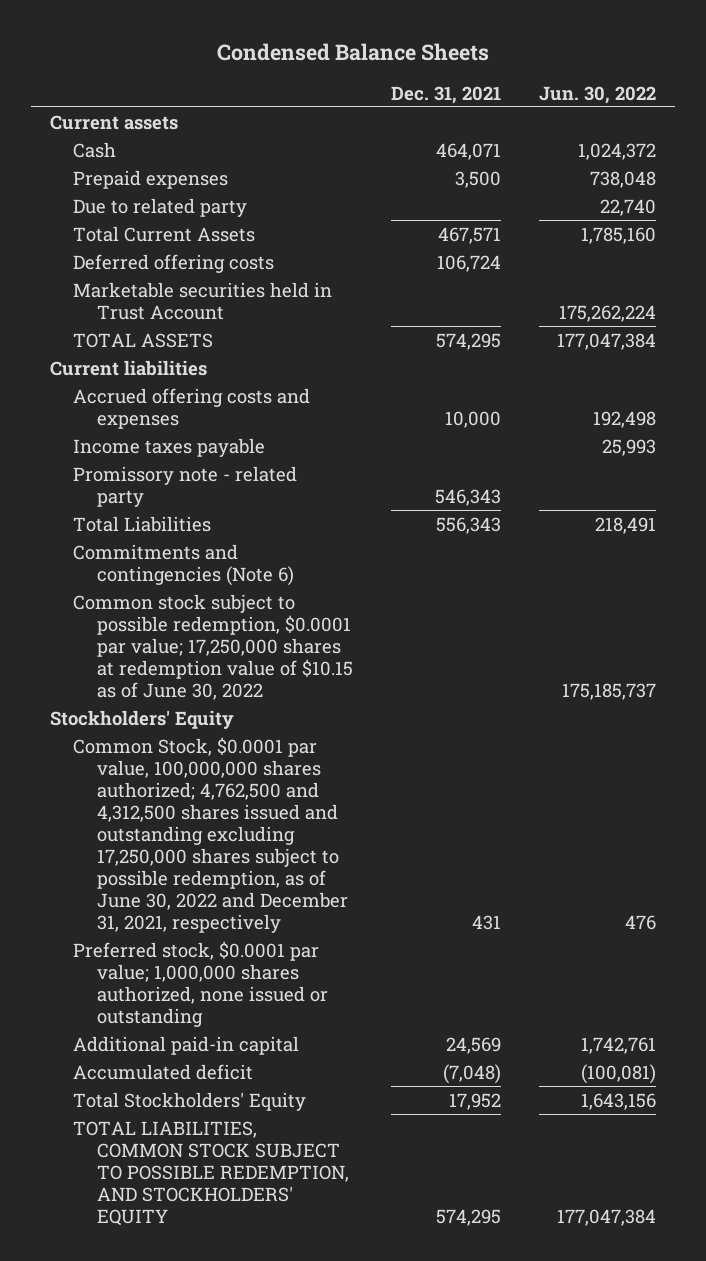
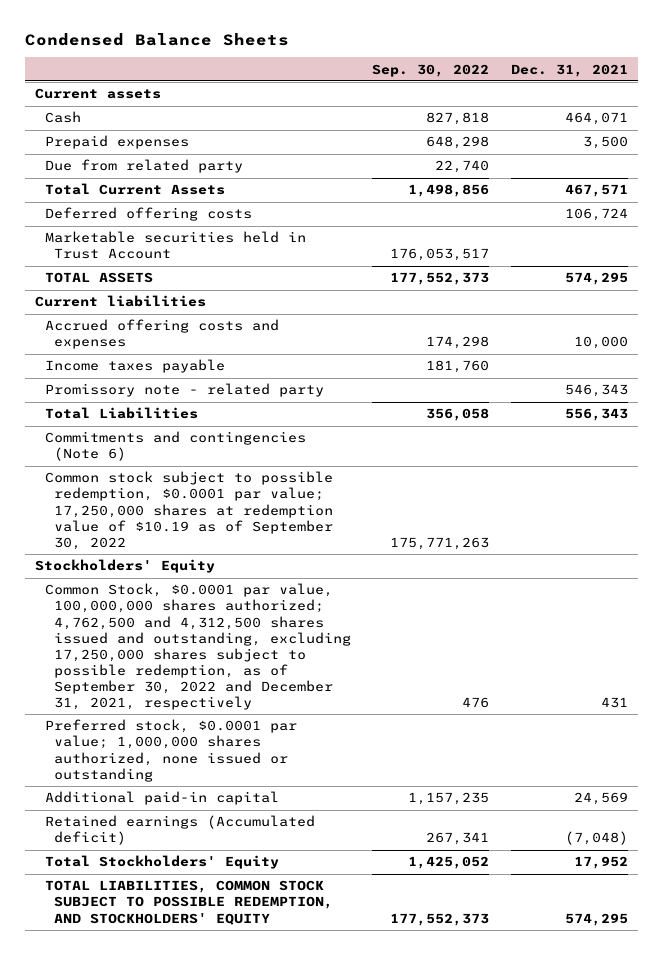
[539,85,657,104] Jun. 30, 2022 -> none
none -> [372,63,490,77] Sep. 30, 2022
[73,197,248,217] Due to related party -> [44,159,243,174] Due from related party
[73,593,353,700] Common stock subject to possible redemption, $0.0001 par value; 17,250,000 shares at redemption value of $10.15 as of June 30, 2022 -> [44,471,334,550] Common stock subject to possible redemption, $0.0001 par value; 17,250,000 shares at redemption value of $10.19 as of September 30, 2022
[73,736,348,934] Common Stock, $0.0001 par value, 100,000,000 shares authorized; 4,762,500 and 4,312,500 shares issued and outstanding excluding 17,250,000 shares subject to possible redemption, as of June 30, 2022 and December 31, 2021, respectively -> [44,583,352,711] Common Stock, $0.0001 par value, 100,000,000 shares authorized; 4,762,500 and 4,312,500 shares issued and outstanding, excluding 17,250,000 shares subject to possible redemption, as of September 30, 2022 and December 31, 2021, respectively
[73,1063,254,1080] Accumulated deficit -> [44,815,315,846] Retained earnings (Accumulated deficit)

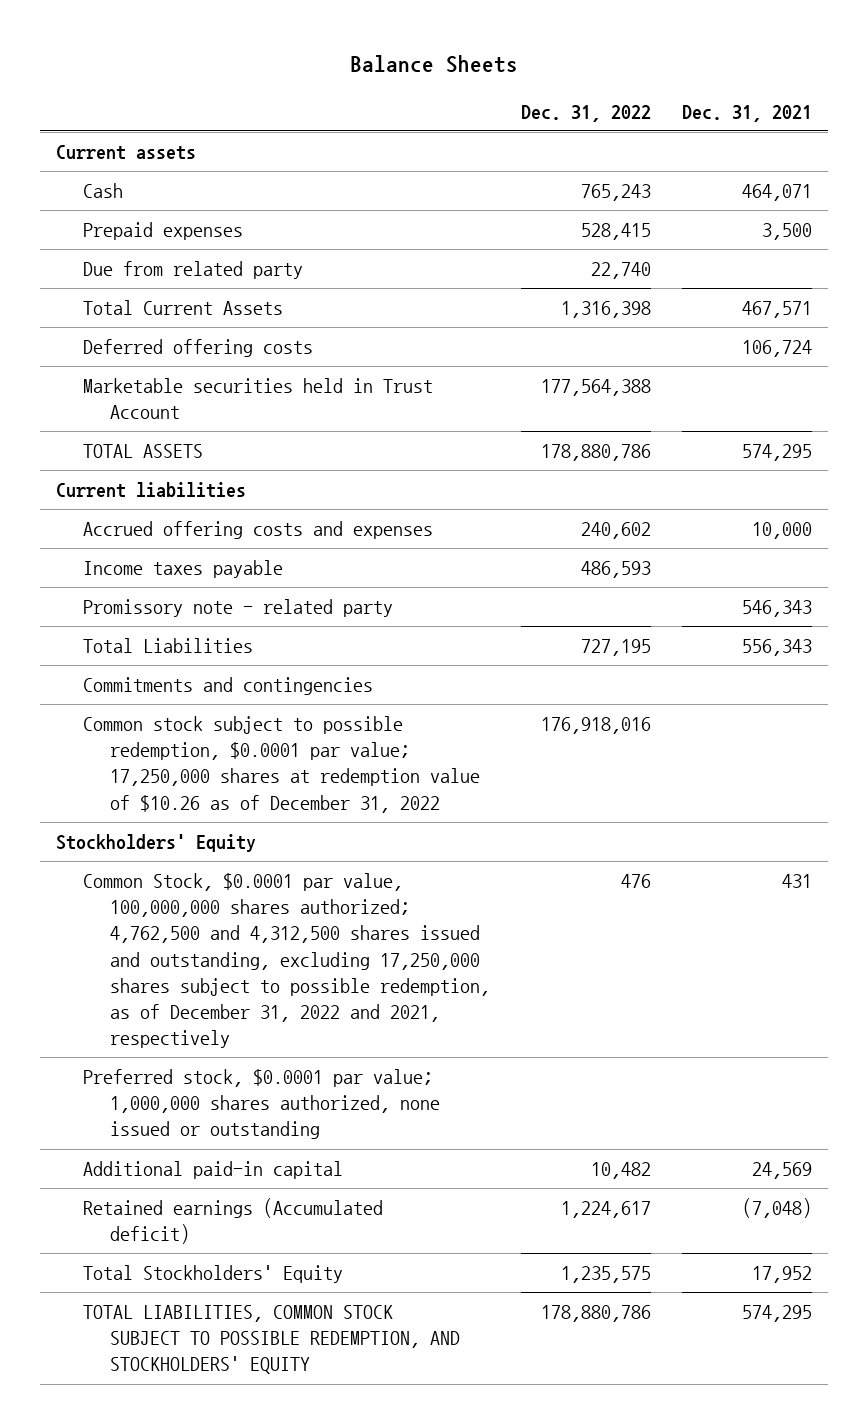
[24,32,289,46] Condensed Balance Sheets -> [349,55,518,74] Balance Sheets
[372,63,490,77] Sep. 30, 2022 -> none
none -> [520,104,651,122] Dec. 31, 2022
[44,431,306,462] Commitments and contingencies (Note 6) -> [82,677,373,696] Commitments and contingencies
[44,471,334,550] Common stock subject to possible redemption, $0.0001 par value; 17,250,000 shares at redemption value of $10.19 as of September 30, 2022 -> [82,716,480,813] Common stock subject to possible redemption, $0.0001 par value; 17,250,000 shares at redemption value of $10.26 as of December 31, 2022
[44,583,352,711] Common Stock, $0.0001 par value, 100,000,000 shares authorized; 4,762,500 and 4,312,500 shares issued and outstanding, excluding 17,250,000 shares subject to possible redemption, as of September 30, 2022 and December 31, 2021, respectively -> [82,873,490,1049] Common Stock, $0.0001 par value, 100,000,000 shares authorized; 4,762,500 and 4,312,500 shares issued and outstanding, excluding 17,250,000 shares subject to possible redemption, as of December 31, 2022 and 2021, respectively

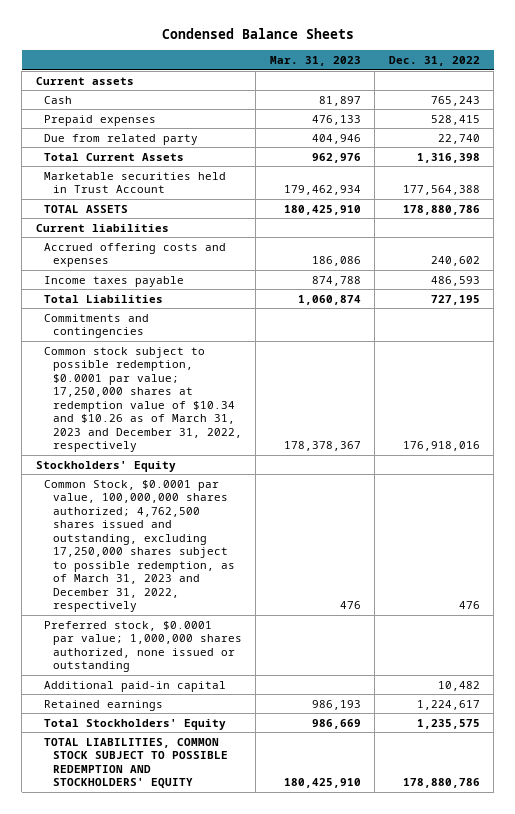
[349,55,518,74] Balance Sheets -> [161,28,354,40] Condensed Balance Sheets
[682,104,813,122] Dec. 31, 2021 -> none
none -> [269,55,361,66] Mar. 31, 2023
[82,339,313,358] Deferred offering costs -> none
[82,599,393,618] Promissory note - related party -> none
[82,716,480,813] Common stock subject to possible redemption, $0.0001 par value; 17,250,000 shares at redemption value of $10.26 as of December 31, 2022 -> [44,346,242,453] Common stock subject to possible redemption, $0.0001 par value; 17,250,000 shares at redemption value of $10.34 and $10.26 as of March 31, 2023 and December 31, 2022, respectively
[82,873,490,1049] Common Stock, $0.0001 par value, 100,000,000 shares authorized; 4,762,500 and 4,312,500 shares issued and outstanding, excluding 17,250,000 shares subject to possible redemption, as of December 31, 2022 and 2021, respectively -> [44,479,235,613] Common Stock, $0.0001 par value, 100,000,000 shares authorized; 4,762,500 shares issued and outstanding, excluding 17,250,000 shares subject to possible redemption, as of March 31, 2023 and December 31, 2022, respectively
[82,1198,383,1245] Retained earnings (Accumulated deficit) -> [44,699,164,711] Retained earnings
[82,1305,460,1375] TOTAL LIABILITIES, COMMON STOCK SUBJECT TO POSSIBLE REDEMPTION, AND STOCKHOLDERS' EQUITY -> [44,737,228,789] TOTAL LIABILITIES, COMMON STOCK SUBJECT TO POSSIBLE REDEMPTION AND STOCKHOLDERS' EQUITY

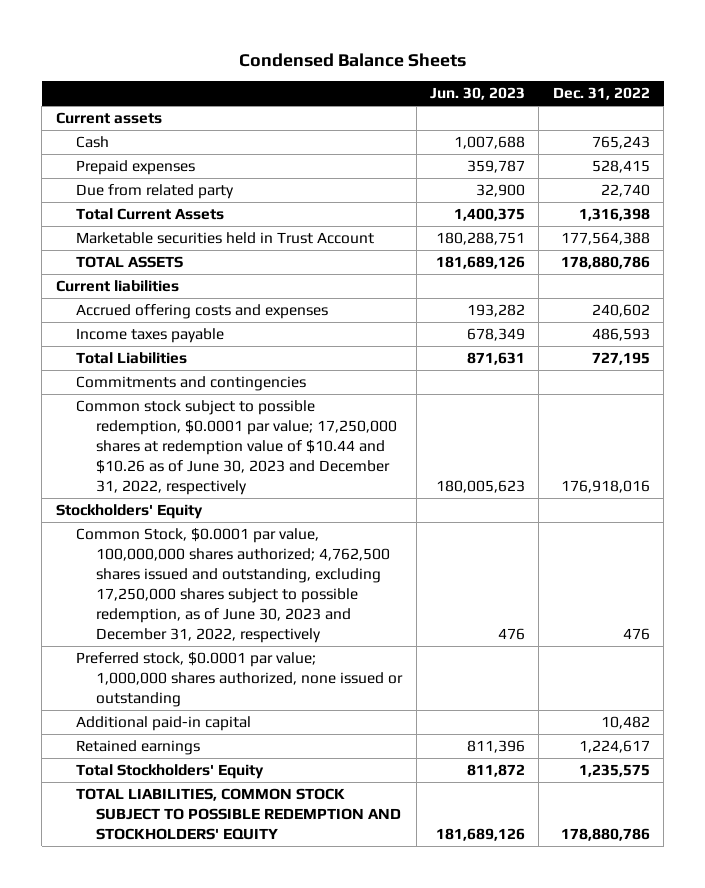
[269,55,361,66] Mar. 31, 2023 -> none
none -> [430,87,526,101] Jun. 30, 2023
[44,346,242,453] Common stock subject to possible redemption, $0.0001 par value; 17,250,000 shares at redemption value of $10.34 and $10.26 as of March 31, 2023 and December 31, 2022, respectively -> [75,400,398,495] Common stock subject to possible redemption, $0.0001 par value; 17,250,000 shares at redemption value of $10.44 and $10.26 as of June 30, 2023 and December 31, 2022, respectively
[44,479,235,613] Common Stock, $0.0001 par value, 100,000,000 shares authorized; 4,762,500 shares issued and outstanding, excluding 17,250,000 shares subject to possible redemption, as of March 31, 2023 and December 31, 2022, respectively -> [75,528,391,643] Common Stock, $0.0001 par value, 100,000,000 shares authorized; 4,762,500 shares issued and outstanding, excluding 17,250,000 shares subject to possible redemption, as of June 30, 2023 and December 31, 2022, respectively

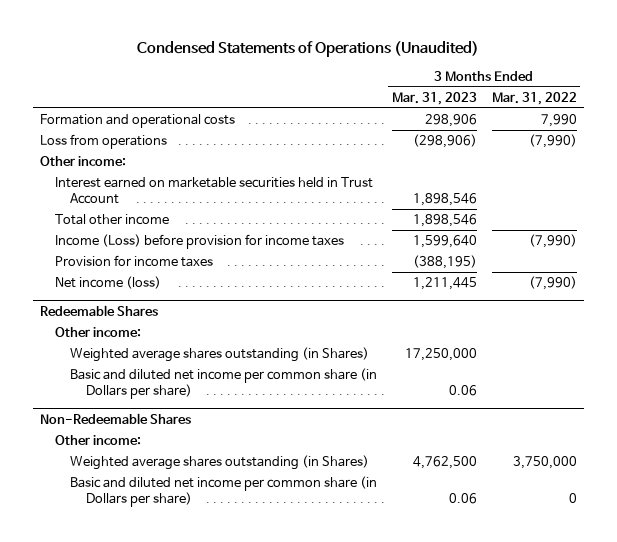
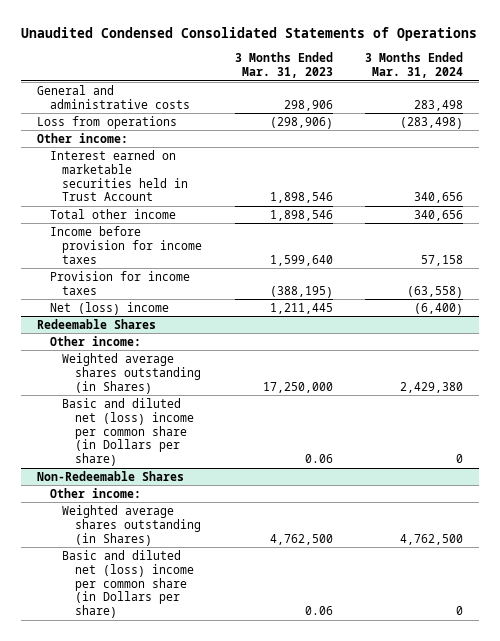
[137,40,480,57] Condensed Statements of Operations (Unaudited) -> [20,27,477,42] Unaudited Condensed Consolidated Statements of Operations
[491,91,577,105] Mar. 31, 2022 -> none
none -> [365,52,464,79] 3 Months Ended Mar. 31, 2024
[40,114,236,129] Formation and operational costs -> [36,84,190,109] General and administrative costs
[55,234,345,250] Income (Loss) before provision for income taxes -> [49,225,203,264] Income before provision for income taxes
[55,276,162,290] Net income (loss) -> [49,301,169,315] Net (loss) income
[70,368,378,399] Basic and diluted net income per common share (in Dollars per share) -> [62,397,195,467] Basic and diluted net (loss) income per common share (in Dollars per share)
[70,476,378,507] Basic and diluted net income per common share (in Dollars per share) -> [62,549,195,619] Basic and diluted net (loss) income per common share (in Dollars per share)

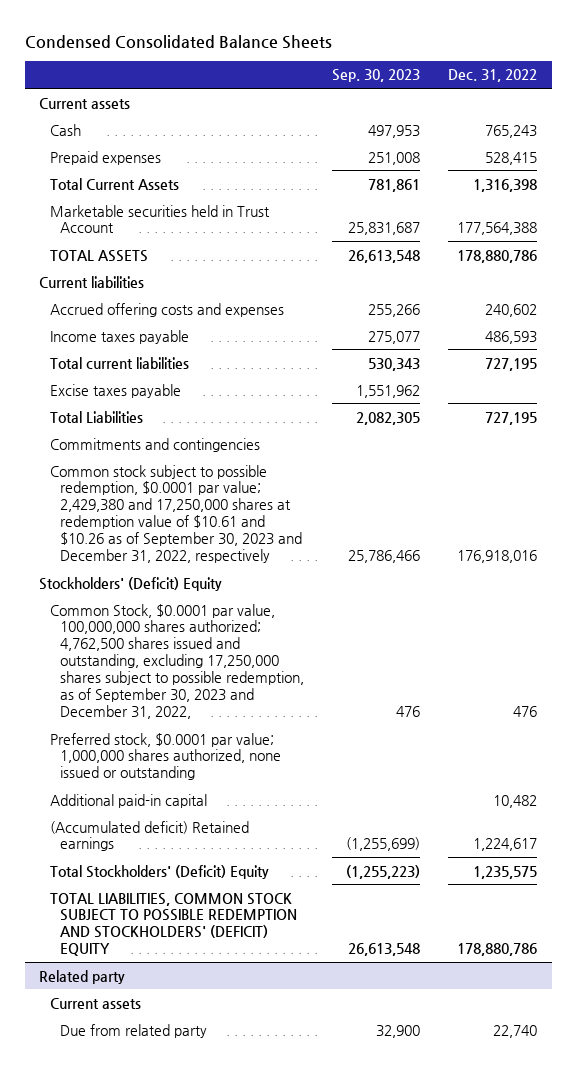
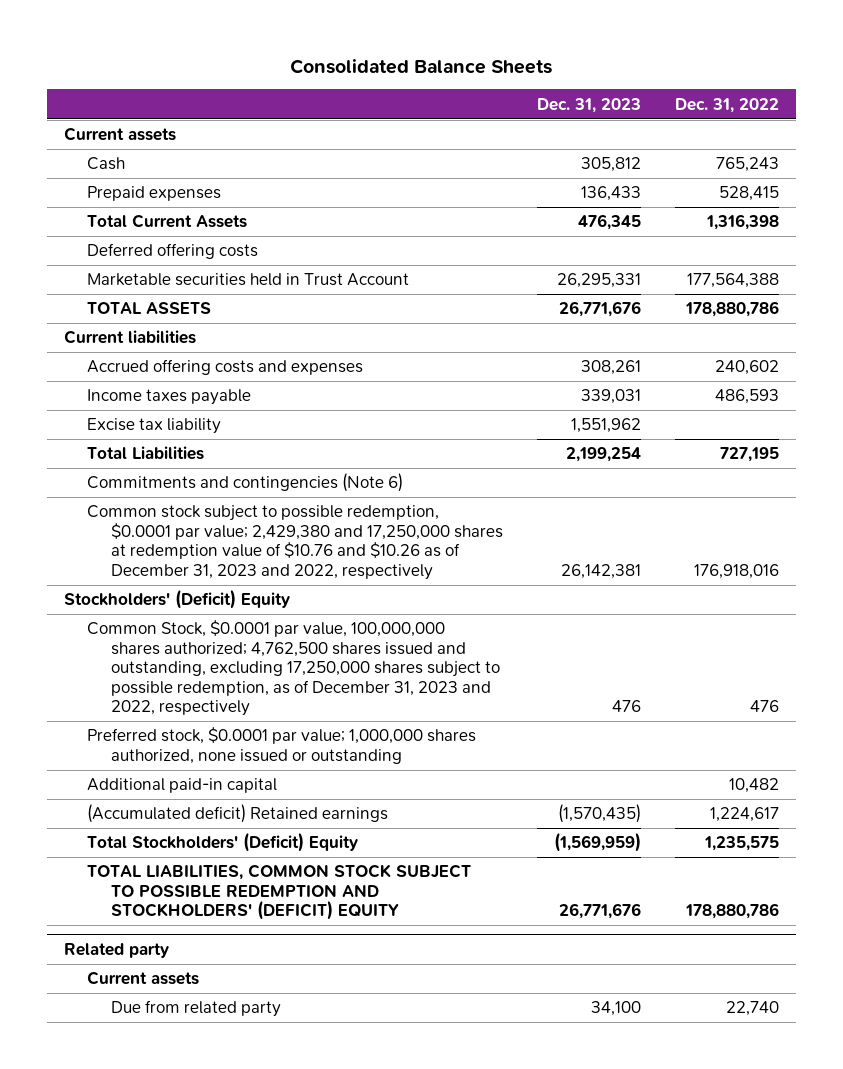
[25,34,333,49] Condensed Consolidated Balance Sheets -> [290,58,553,74] Consolidated Balance Sheets
[332,69,421,83] Sep. 30, 2023 -> none
none -> [536,97,641,113] Dec. 31, 2023
none -> [87,243,259,260] Deferred offering costs
[49,356,189,369] Total current liabilities -> none
[49,383,181,398] Excise taxes payable -> [87,418,222,435] Excise tax liability
[49,437,260,452] Commitments and contingencies -> [87,473,404,493] Commitments and contingencies (Note 6)
[49,464,303,564] Common stock subject to possible redemption, $0.0001 par value; 2,429,380 and 17,250,000 shares at redemption value of $10.61 and $10.26 as of September 30, 2023 and December 31, 2022, respectively -> [87,505,503,580] Common stock subject to possible redemption, $0.0001 par value; 2,429,380 and 17,250,000 shares at redemption value of $10.76 and $10.26 as of December 31, 2023 and 2022, respectively
[49,603,305,720] Common Stock, $0.0001 par value, 100,000,000 shares authorized; 4,762,500 shares issued and outstanding, excluding 17,250,000 shares subject to possible redemption, as of September 30, 2023 and December 31, 2022, -> [87,620,500,717] Common Stock, $0.0001 par value, 100,000,000 shares authorized; 4,762,500 shares issued and outstanding, excluding 17,250,000 shares subject to possible redemption, as of December 31, 2023 and 2022, respectively

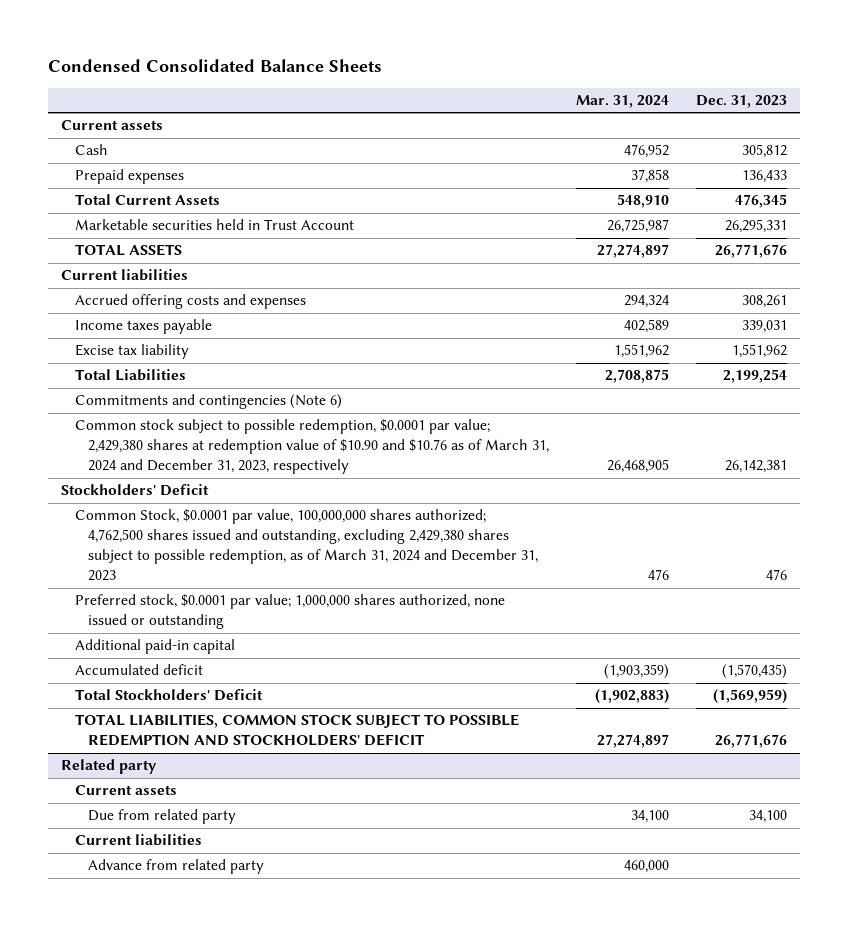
[290,58,553,74] Consolidated Balance Sheets -> [48,59,383,73] Condensed Consolidated Balance Sheets
[675,97,780,113] Dec. 31, 2022 -> none
none -> [575,95,669,109] Mar. 31, 2024
[87,243,259,260] Deferred offering costs -> none
[87,505,503,580] Common stock subject to possible redemption, $0.0001 par value; 2,429,380 and 17,250,000 shares at redemption value of $10.76 and $10.26 as of December 31, 2023 and 2022, respectively -> [74,419,550,475] Common stock subject to possible redemption, $0.0001 par value; 2,429,380 shares at redemption value of $10.90 and $10.76 as of March 31, 2024 and December 31, 2023, respectively
[63,589,290,610] Stockholders' (Deficit) Equity -> [61,484,210,497] Stockholders' Deficit
[87,620,500,717] Common Stock, $0.0001 par value, 100,000,000 shares authorized; 4,762,500 shares issued and outstanding, excluding 17,250,000 shares subject to possible redemption, as of December 31, 2023 and 2022, respectively -> [74,509,539,582] Common Stock, $0.0001 par value, 100,000,000 shares authorized; 4,762,500 shares issued and outstanding, excluding 2,429,380 shares subject to possible redemption, as of March 31, 2024 and December 31, 2023
[87,804,389,824] (Accumulated deficit) Retained earnings -> [74,664,203,676] Accumulated deficit
[87,832,359,853] Total Stockholders' (Deficit) Equity -> [74,689,263,702] Total Stockholders' Deficit
[87,864,472,921] TOTAL LIABILITIES, COMMON STOCK SUBJECT TO POSSIBLE REDEMPTION AND STOCKHOLDERS' (DEFICIT) EQUITY -> [74,714,519,747] TOTAL LIABILITIES, COMMON STOCK SUBJECT TO POSSIBLE REDEMPTION AND STOCKHOLDERS' DEFICIT
none -> [74,834,202,847] Current liabilities
none -> [88,859,265,875] Advance from related party

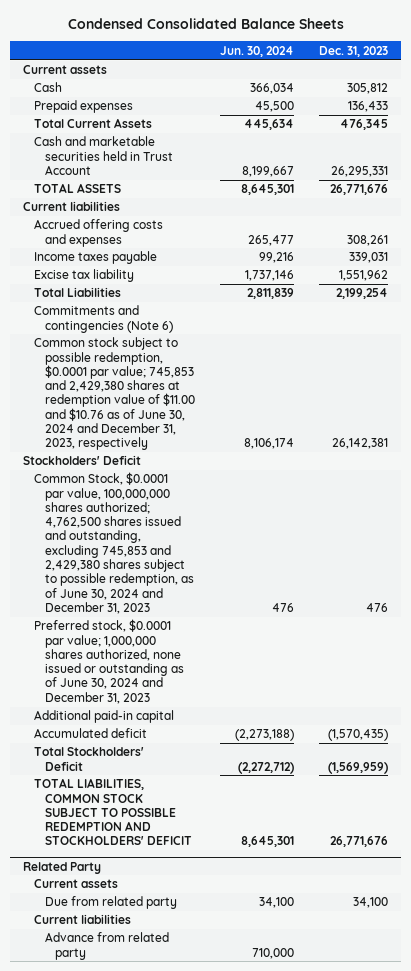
[575,95,669,109] Mar. 31, 2024 -> none
none -> [219,45,294,57] Jun. 30, 2024
[74,219,354,231] Marketable securities held in Trust Account -> [33,136,173,175] Cash and marketable securities held in Trust Account
[74,419,550,475] Common stock subject to possible redemption, $0.0001 par value; 2,429,380 shares at redemption value of $10.90 and $10.76 as of March 31, 2024 and December 31, 2023, respectively -> [33,337,195,451] Common stock subject to possible redemption, $0.0001 par value; 745,853 and 2,429,380 shares at redemption value of $11.00 and $10.76 as of June 30, 2024 and December 31, 2023, respectively
[74,509,539,582] Common Stock, $0.0001 par value, 100,000,000 shares authorized; 4,762,500 shares issued and outstanding, excluding 2,429,380 shares subject to possible redemption, as of March 31, 2024 and December 31, 2023 -> [33,472,194,614] Common Stock, $0.0001 par value, 100,000,000 shares authorized; 4,762,500 shares issued and outstanding, excluding 745,853 and 2,429,380 shares subject to possible redemption, as of June 30, 2024 and December 31, 2023
[74,594,505,630] Preferred stock, $0.0001 par value; 1,000,000 shares authorized, none issued or outstanding -> [33,619,184,704] Preferred stock, $0.0001 par value; 1,000,000 shares authorized, none issued or outstanding as of June 30, 2024 and December 31, 2023
[61,759,158,775] Related party -> [23,861,102,874] Related Party

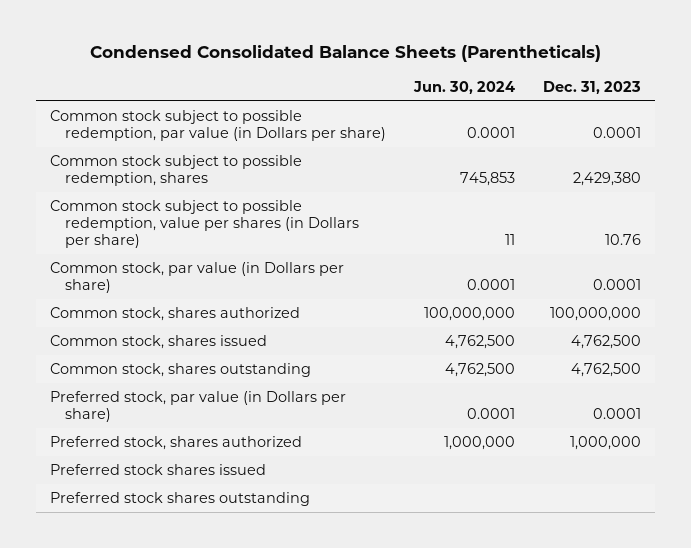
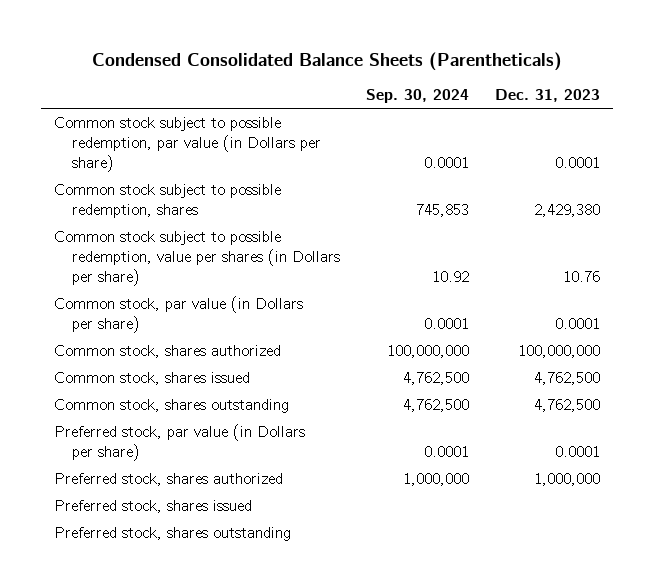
[413,81,516,95] Jun. 30, 2024 -> none
none -> [366,89,470,104] Sep. 30, 2024
[49,463,266,475] Preferred stock shares issued -> [54,499,253,513] Preferred stock, shares issued
[49,491,310,506] Preferred stock shares outstanding -> [54,526,292,541] Preferred stock, shares outstanding

